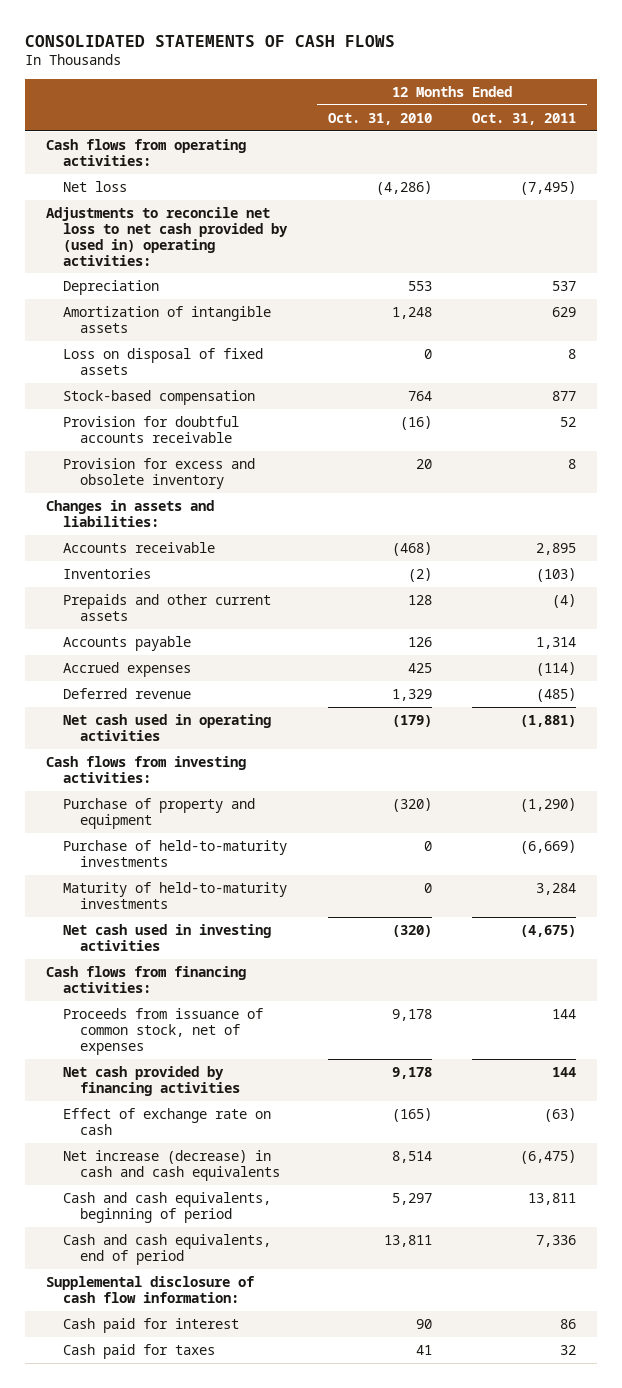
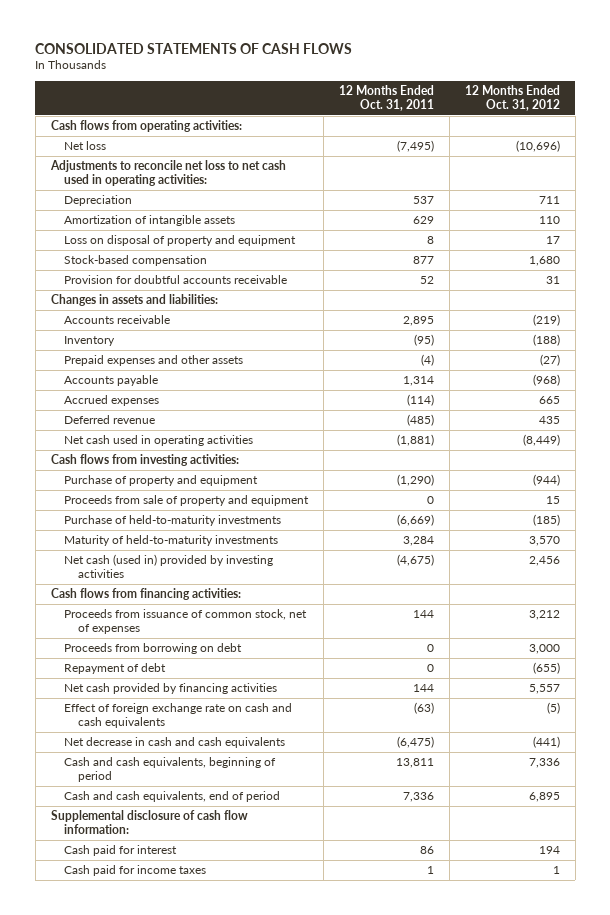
[327,112,432,125] Oct. 31, 2010 -> none
none -> [464,85,560,111] 12 Months Ended Oct. 31, 2012
[45,206,288,266] Adjustments to reconcile net loss to net cash provided by (used in) operating activities: -> [49,160,286,186] Adjustments to reconcile net loss to net cash used in operating activities:
[62,347,263,375] Loss on disposal of fixed assets -> [64,235,297,247] Loss on disposal of property and equipment
[62,457,255,489] Provision for excess and obsolete inventory -> none
[62,567,151,579] Inventories -> none
none -> [64,336,116,347] Inventory
[62,593,271,621] Prepaids and other current assets -> [64,355,244,367] Prepaid expenses and other assets
none -> [64,495,310,507] Proceeds from sale of property and equipment
[62,923,271,951] Net cash used in investing activities -> [64,554,274,578] Net cash (used in) provided by investing activities
none -> [64,643,243,655] Proceeds from borrowing on debt
none -> [64,663,167,675] Repayment of debt
[62,1107,271,1135] Effect of exchange rate on cash -> [64,703,293,728] Effect of foreign exchange rate on cash and cash equivalents
[62,1149,280,1181] Net increase (decrease) in cash and cash equivalents -> [64,737,286,749] Net decrease in cash and cash equivalents
[62,1343,215,1359] Cash paid for taxes -> [64,865,207,877] Cash paid for income taxes
[560,1344,577,1355] 32 -> [426,866,434,875] 1

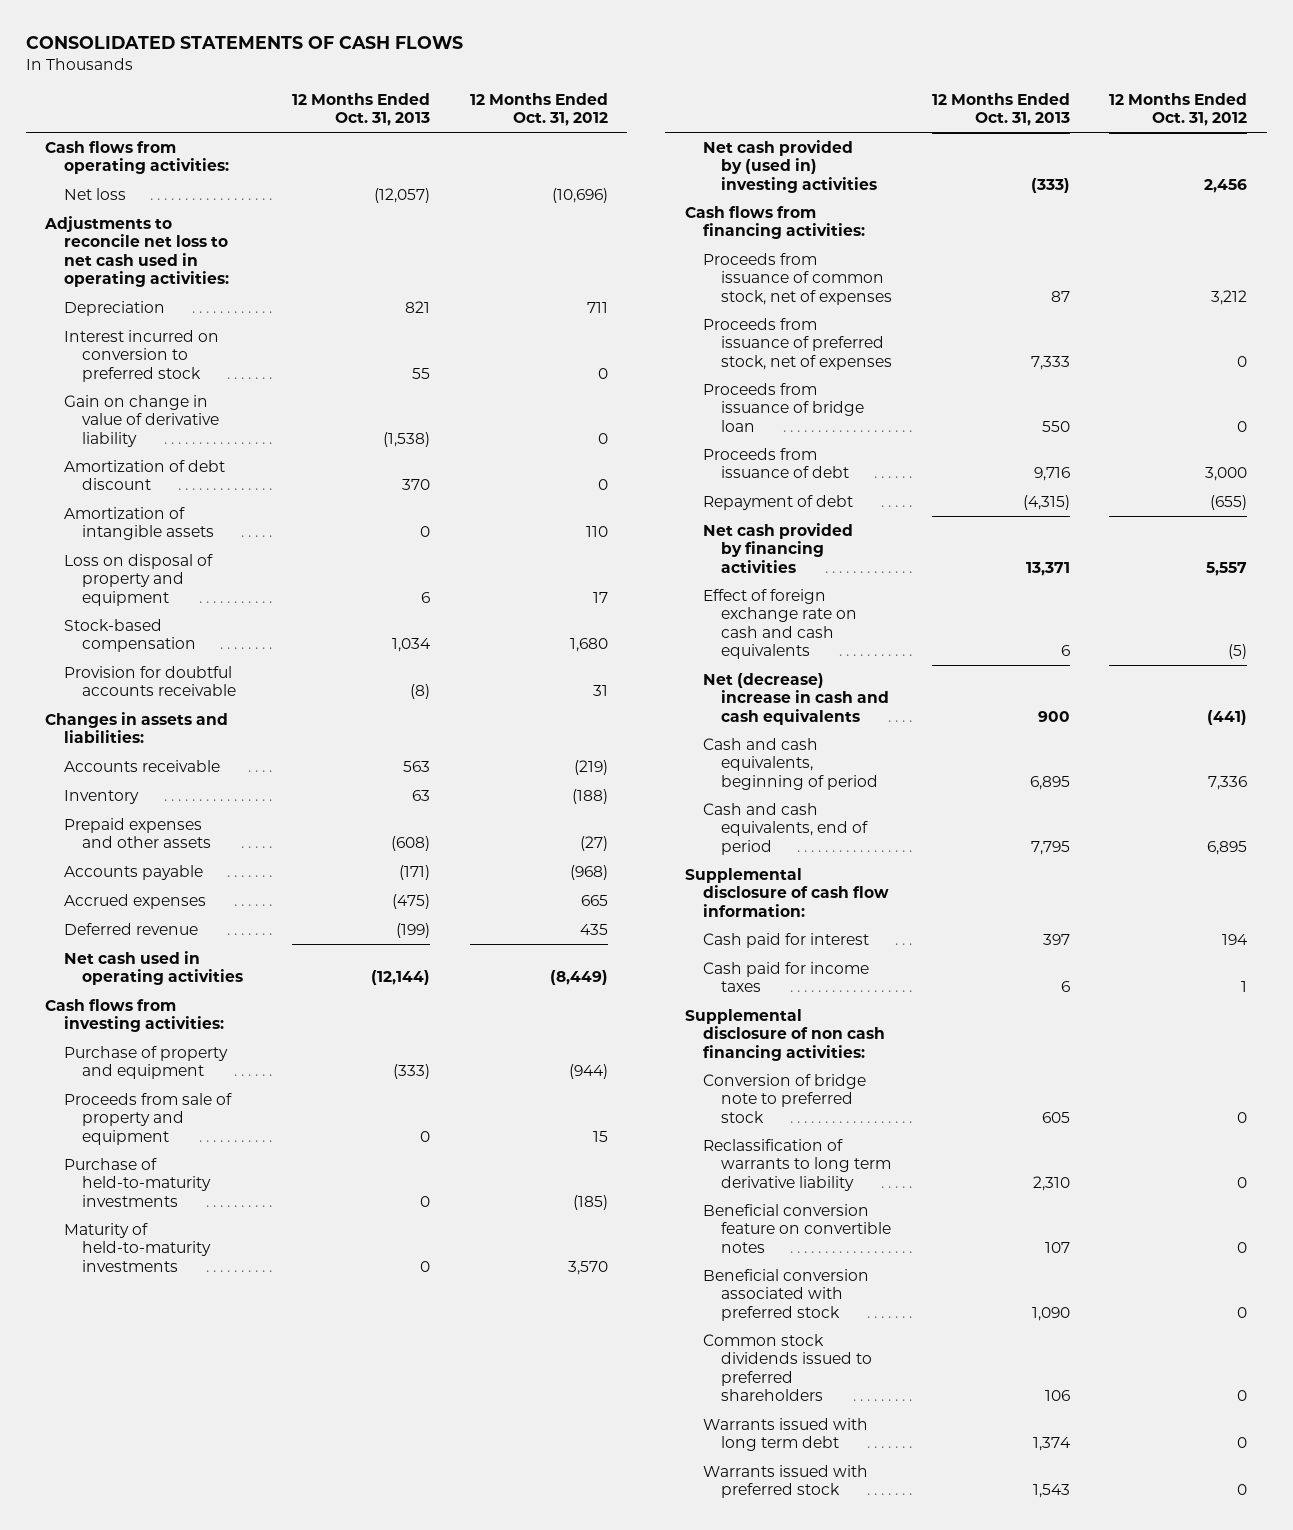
[338,85,434,111] 12 Months Ended Oct. 31, 2011 -> none
none -> [292,92,431,127] 12 Months Ended Oct. 31, 2013
none -> [63,329,219,382] Interest incurred on conversion to preferred stock
none -> [63,394,219,447] Gain on change in value of derivative liability
none -> [63,459,225,491] Amortization of debt discount
[64,554,274,578] Net cash (used in) provided by investing activities -> [703,139,878,193] Net cash provided by (used in) investing activities
[64,643,243,655] Proceeds from borrowing on debt -> none
none -> [703,317,893,370] Proceeds from issuance of preferred stock, net of expenses
none -> [703,382,865,432] Proceeds from issuance of bridge loan
none -> [703,447,850,479] Proceeds from issuance of debt
[64,737,286,749] Net decrease in cash and cash equivalents -> [703,672,890,725] Net (decrease) increase in cash and cash equivalents
none -> [685,1008,886,1061] Supplemental disclosure of non cash financing activities:
none -> [703,1073,867,1123] Conversion of bridge note to preferred stock
none -> [703,1138,892,1191] Reclassification of warrants to long term derivative liability
none -> [703,1203,892,1253] Beneficial conversion feature on convertible notes
none -> [703,1268,870,1321] Beneficial conversion associated with preferred stock
none -> [703,1333,873,1402] Common stock dividends issued to preferred shareholders
none -> [703,1417,869,1452] Warrants issued with long term debt
none -> [703,1464,869,1499] Warrants issued with preferred stock

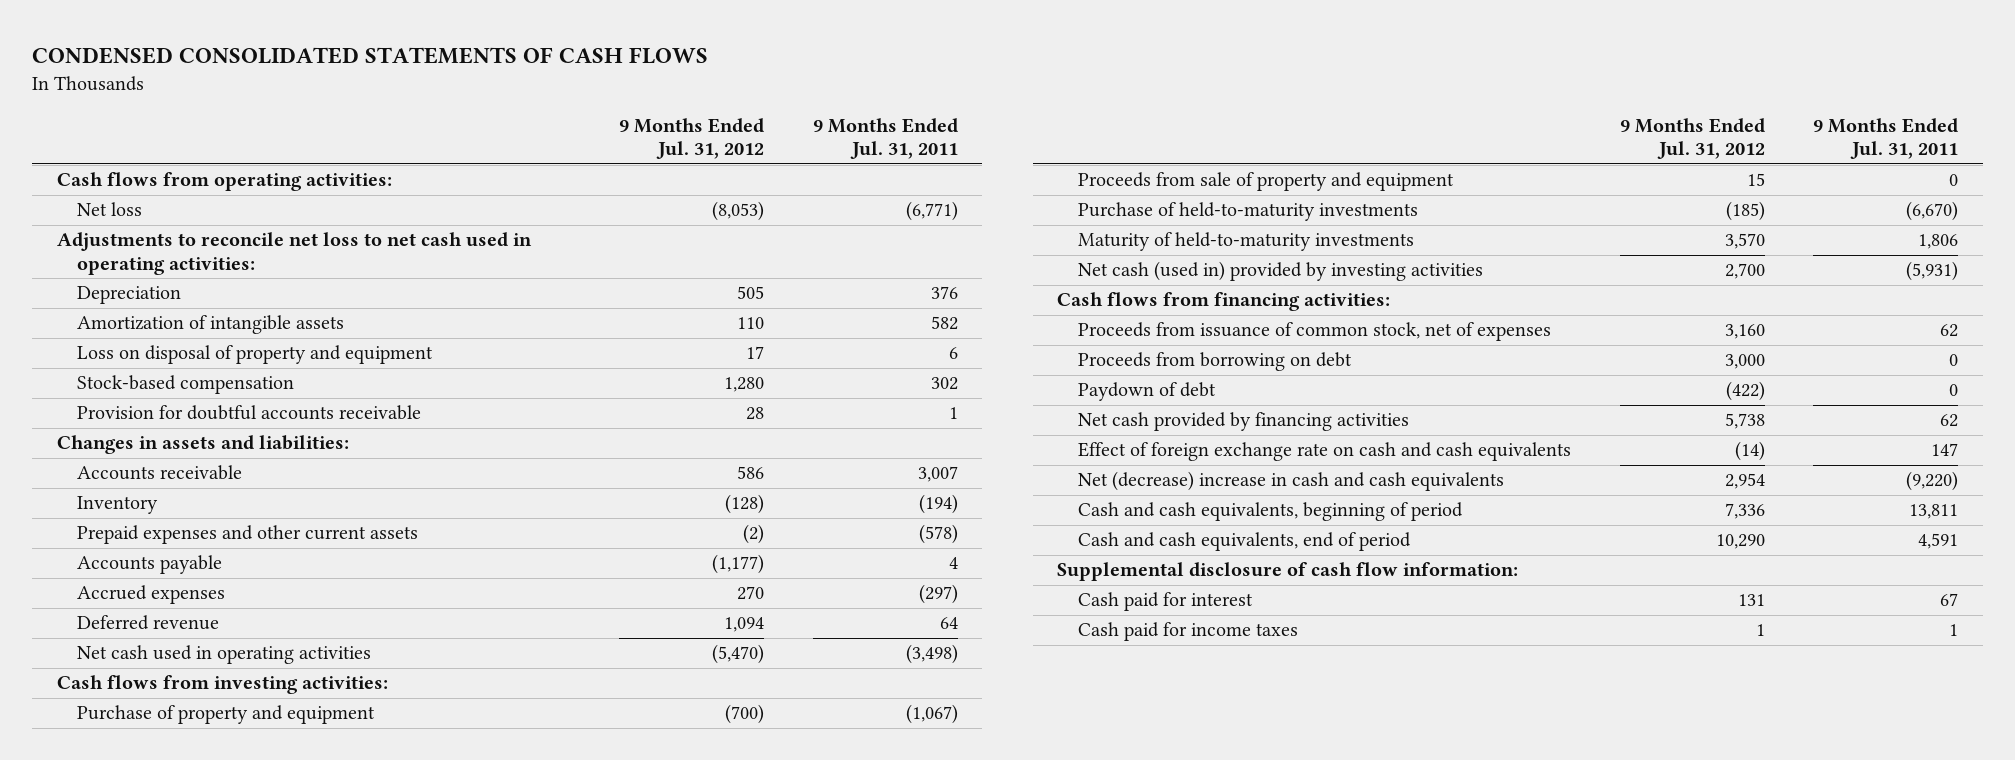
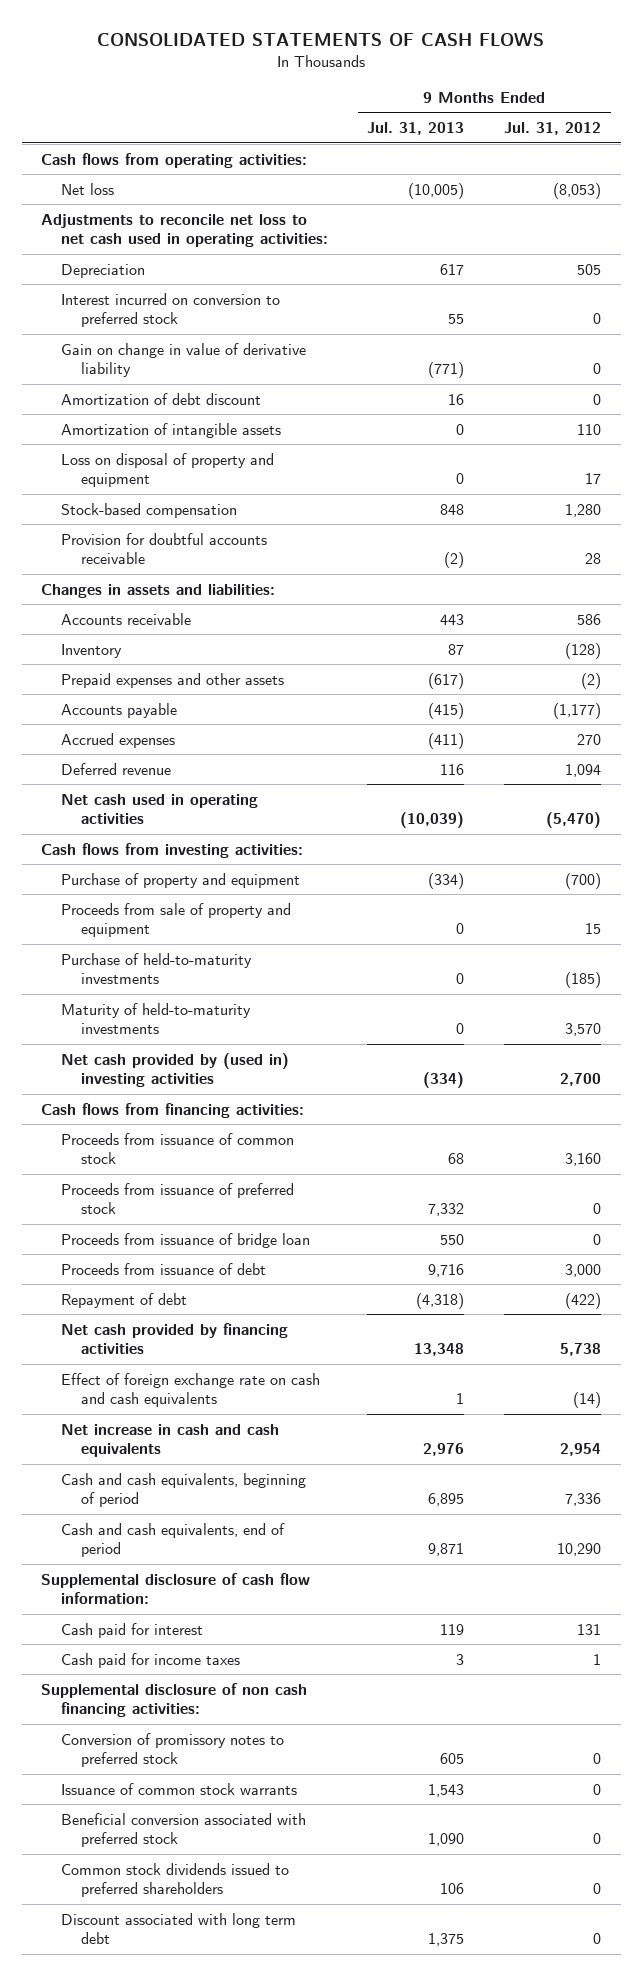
[32,47,709,65] CONDENSED CONSOLIDATED STATEMENTS OF CASH FLOWS -> [97,32,545,46] CONSOLIDATED STATEMENTS OF CASH FLOWS
[813,117,959,160] 9 Months Ended Jul. 31, 2011 -> none
none -> [367,122,465,136] Jul. 31, 2013
none -> [60,292,280,327] Interest incurred on conversion to preferred stock
none -> [60,342,306,377] Gain on change in value of derivative liability
none -> [60,392,261,405] Amortization of debt discount
[77,525,419,545] Prepaid expenses and other current assets -> [60,672,284,688] Prepaid expenses and other assets
[1077,261,1483,282] Net cash (used in) provided by investing activities -> [60,1052,289,1087] Net cash provided by (used in) investing activities
[1077,352,1352,372] Proceeds from borrowing on debt -> none
[1077,322,1551,342] Proceeds from issuance of common stock, net of expenses -> [60,1132,294,1164] Proceeds from issuance of common stock
none -> [60,1182,294,1214] Proceeds from issuance of preferred stock
none -> [60,1232,310,1248] Proceeds from issuance of bridge loan
none -> [60,1262,266,1275] Proceeds from issuance of debt
[1077,382,1216,402] Paydown of debt -> [60,1292,187,1308] Repayment of debt
[1077,471,1504,492] Net (decrease) increase in cash and cash equivalents -> [60,1423,279,1457] Net increase in cash and cash equivalents
none -> [41,1682,308,1717] Supplemental disclosure of non cash financing activities:
none -> [60,1732,284,1767] Conversion of promissory notes to preferred stock
none -> [60,1782,297,1795] Issuance of common stock warrants
none -> [60,1812,306,1847] Beneficial conversion associated with preferred stock
none -> [60,1862,289,1897] Common stock dividends issued to preferred shareholders
none -> [60,1912,296,1944] Discount associated with long term debt

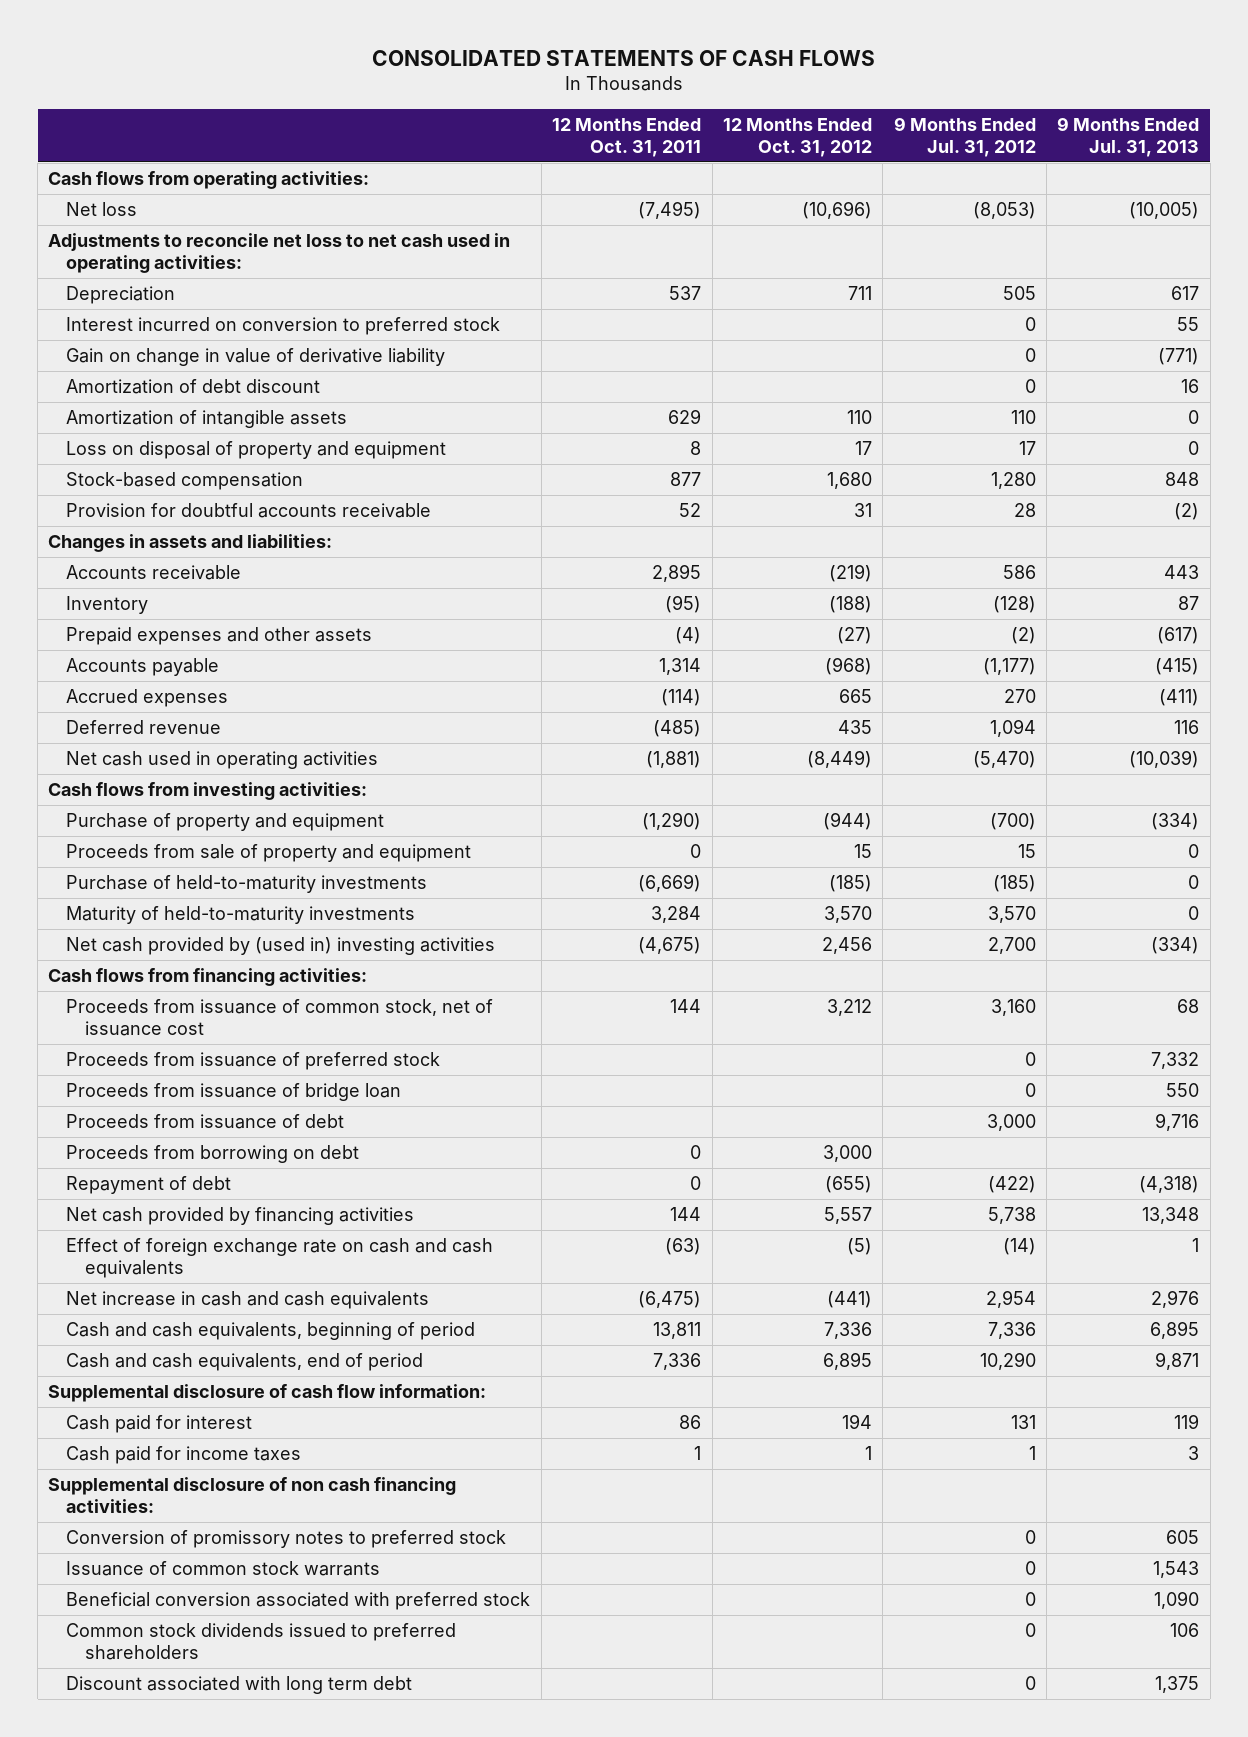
none -> [552,117,702,157] 12 Months Ended Oct. 31, 2011
none -> [722,117,872,157] 12 Months Ended Oct. 31, 2012
[60,1132,294,1164] Proceeds from issuance of common stock -> [66,999,494,1037] Proceeds from issuance of common stock, net of issuance cost
none -> [66,1145,360,1164] Proceeds from borrowing on debt

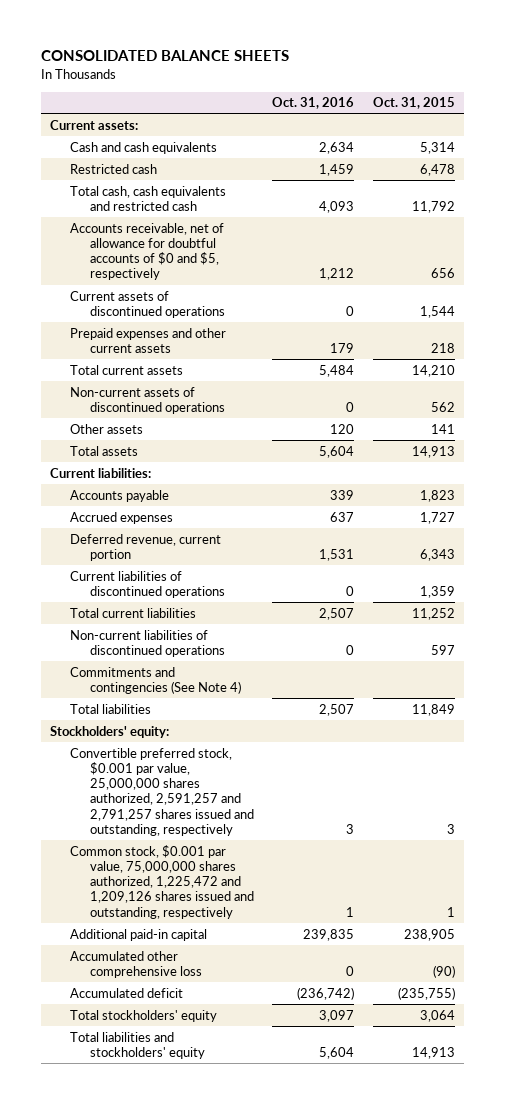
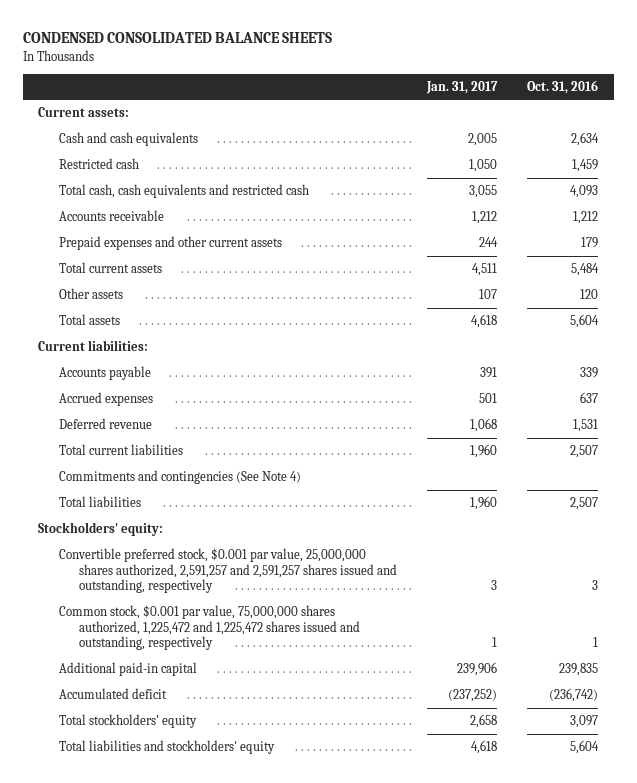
[40,50,289,62] CONSOLIDATED BALANCE SHEETS -> [23,32,333,44] CONDENSED CONSOLIDATED BALANCE SHEETS
[372,97,455,110] Oct. 31, 2015 -> none
none -> [426,81,499,95] Jan. 31, 2017
[69,290,225,318] Current assets of discontinued operations -> none
[69,222,224,281] Accounts receivable, net of allowance for doubtful accounts of $0 and $5, respectively -> [58,210,164,222] Accounts receivable
[69,386,225,414] Non-current assets of discontinued operations -> none
[69,570,225,598] Current liabilities of discontinued operations -> none
[69,533,221,561] Deferred revenue, current portion -> [58,418,152,430] Deferred revenue
[69,629,225,657] Non-current liabilities of discontinued operations -> none
[69,747,254,836] Convertible preferred stock, $0.001 par value, 25,000,000 shares authorized, 2,591,257 and 2,791,257 shares issued and outstanding, respectively -> [58,548,397,594] Convertible preferred stock, $0.001 par value, 25,000,000 shares authorized, 2,591,257 and 2,591,257 shares issued and outstanding, respectively
[69,844,254,919] Common stock, $0.001 par value, 75,000,000 shares authorized, 1,225,472 and 1,209,126 shares issued and outstanding, respectively -> [58,605,360,651] Common stock, $0.001 par value, 75,000,000 shares authorized, 1,225,472 and 1,225,472 shares issued and outstanding, respectively
[69,950,202,978] Accumulated other comprehensive loss -> none

